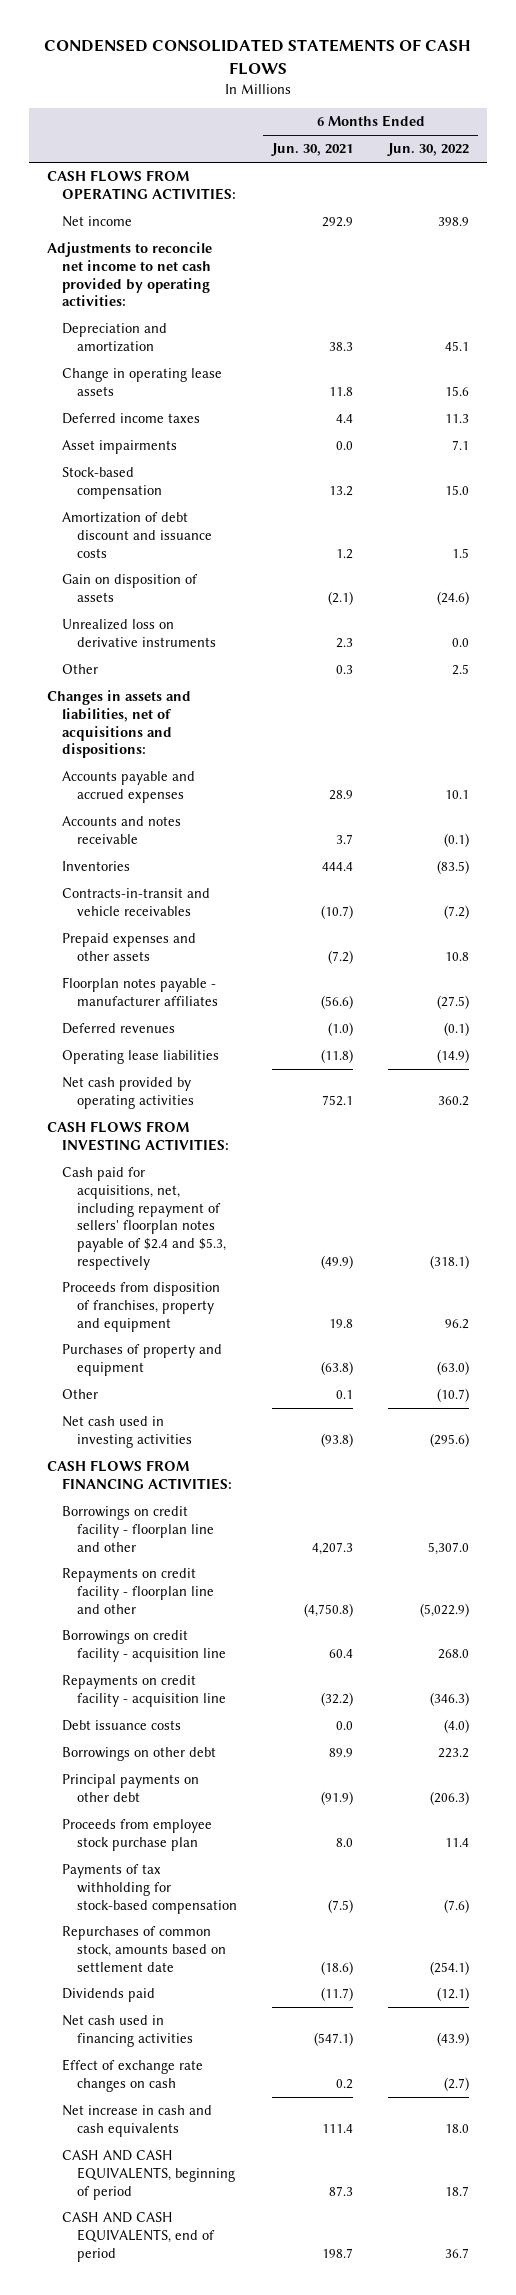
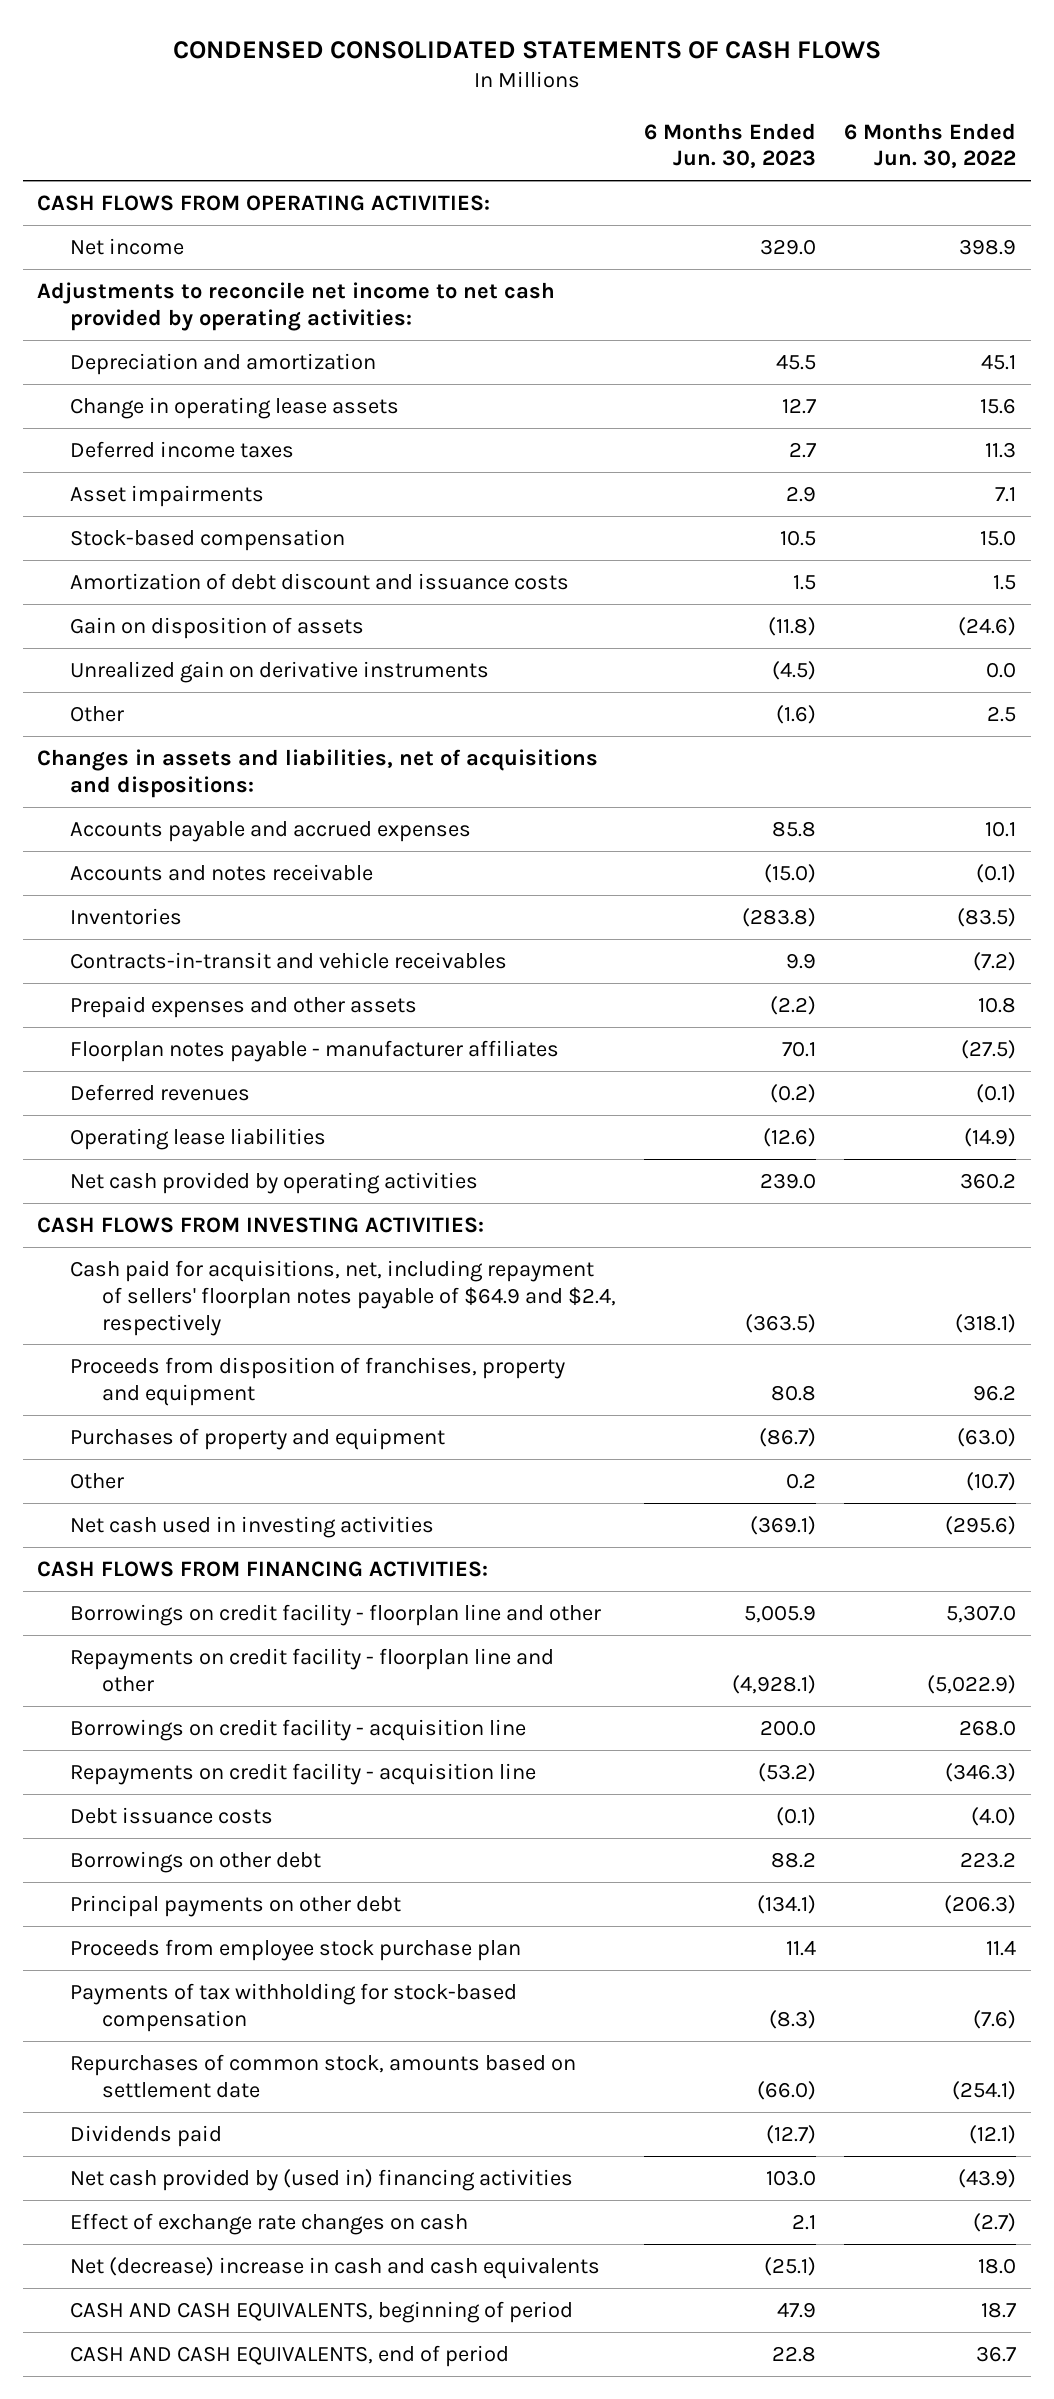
[271,143,354,157] Jun. 30, 2021 -> none
none -> [644,122,817,169] 6 Months Ended Jun. 30, 2023
[61,619,216,647] Unrealized loss on derivative instruments -> [69,660,489,683] Unrealized gain on derivative instruments
[61,1167,226,1270] Cash paid for acquisitions, net, including repayment of sellers' floorplan notes payable of $2.4 and $5.3, respectively -> [69,1259,616,1336] Cash paid for acquisitions, net, including repayment of sellers' floorplan notes payable of $64.9 and $2.4, respectively
[61,2015,193,2047] Net cash used in financing activities -> [69,2168,573,2191] Net cash provided by (used in) financing activities
[61,2105,212,2137] Net increase in cash and cash equivalents -> [69,2256,600,2279] Net (decrease) increase in cash and cash equivalents

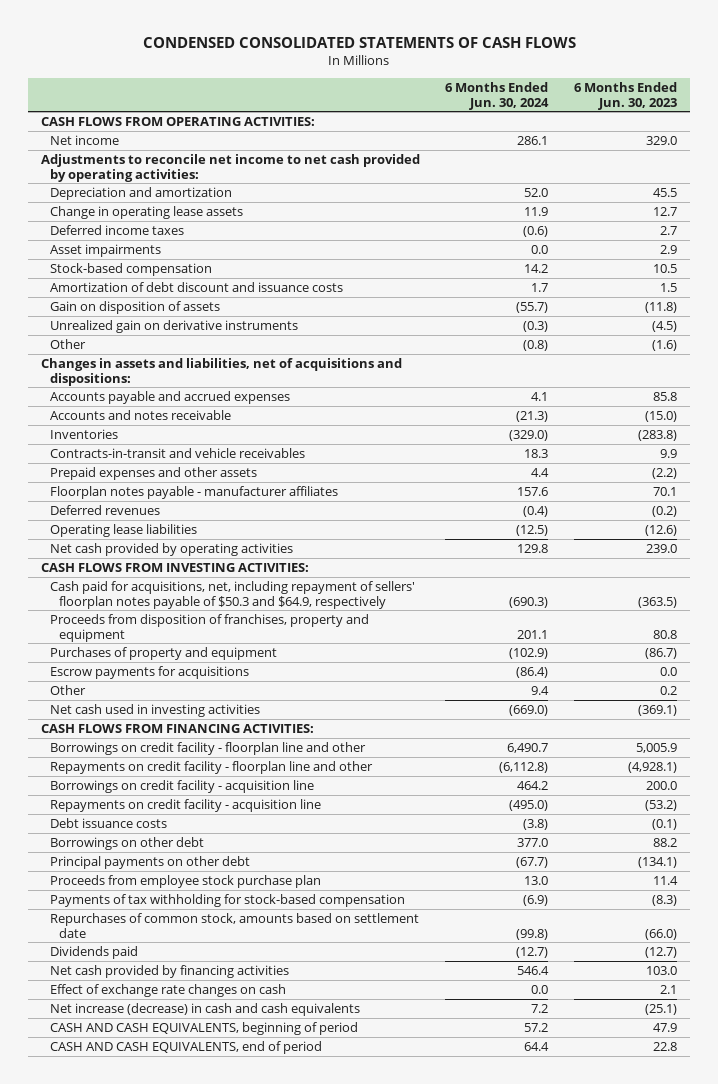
[844,122,1017,169] 6 Months Ended Jun. 30, 2022 -> none
none -> [445,81,550,110] 6 Months Ended Jun. 30, 2024
[69,1259,616,1336] Cash paid for acquisitions, net, including repayment of sellers' floorplan notes payable of $64.9 and $2.4, respectively -> [50,580,416,609] Cash paid for acquisitions, net, including repayment of sellers' floorplan notes payable of $50.3 and $64.9, respectively
none -> [50,665,250,679] Escrow payments for acquisitions
[69,2168,573,2191] Net cash provided by (used in) financing activities -> [50,964,290,978] Net cash provided by financing activities
[69,2256,600,2279] Net (decrease) increase in cash and cash equivalents -> [50,1002,361,1016] Net increase (decrease) in cash and cash equivalents

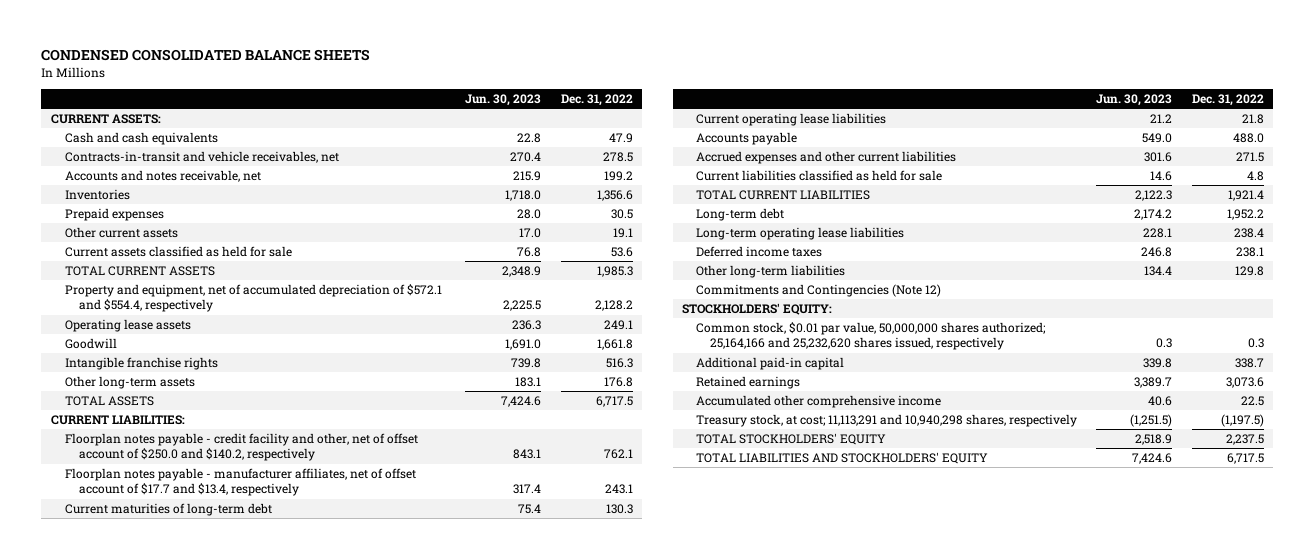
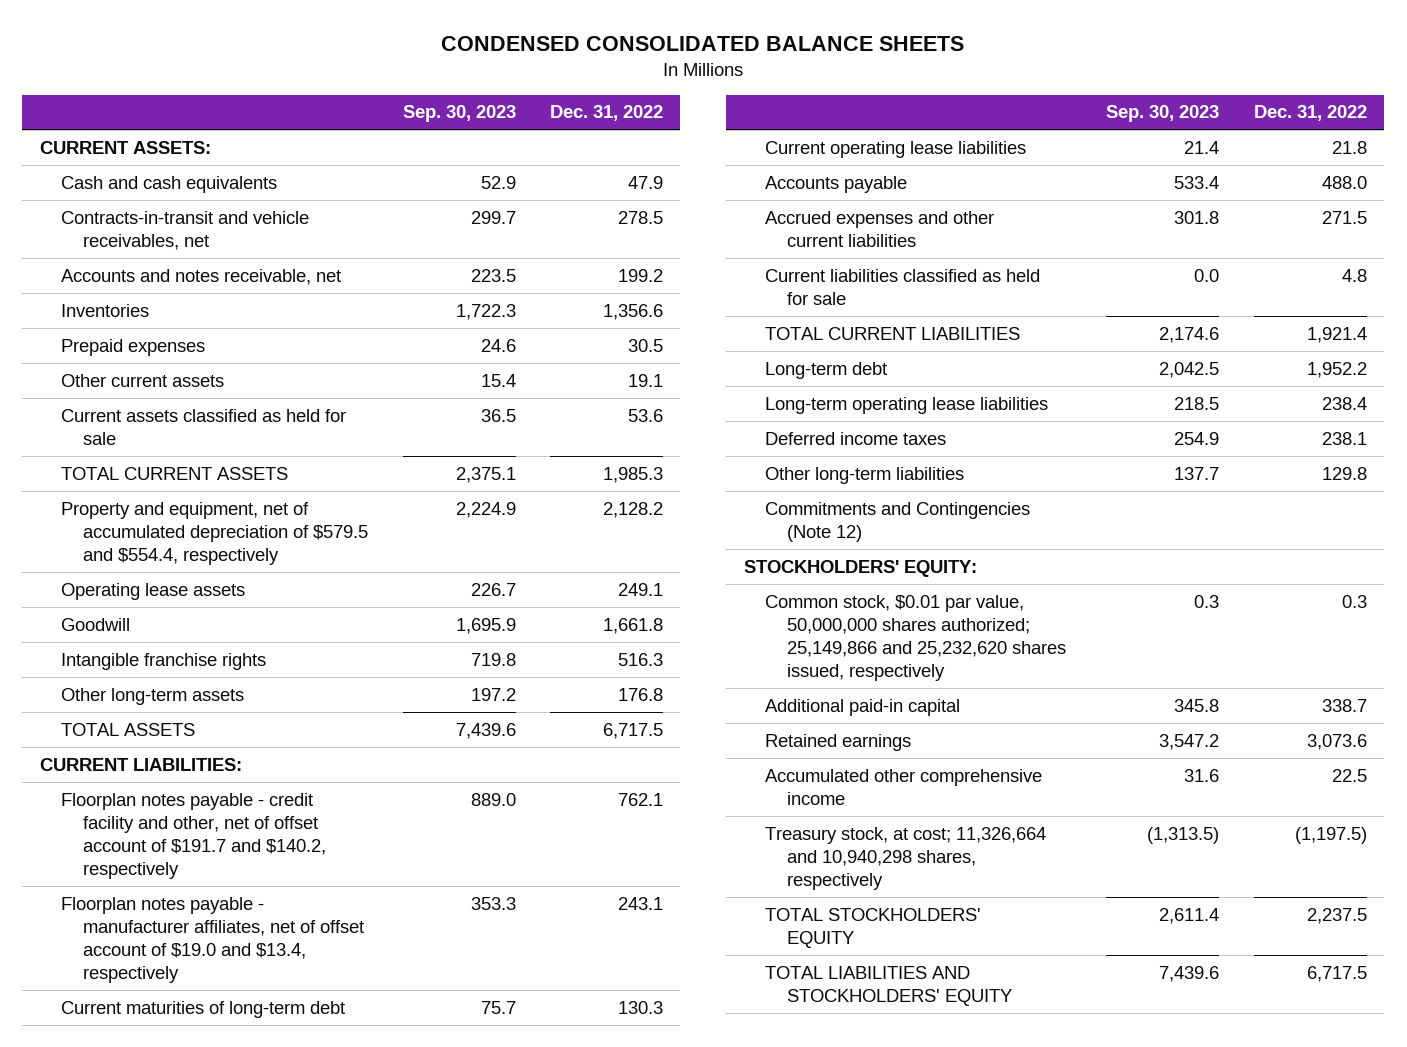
[465,93,542,106] Jun. 30, 2023 -> none
none -> [402,105,516,123] Sep. 30, 2023
[64,284,442,313] Property and equipment, net of accumulated depreciation of $572.1 and $554.4, respectively -> [61,501,369,566] Property and equipment, net of accumulated depreciation of $579.5 and $554.4, respectively
[64,433,418,462] Floorplan notes payable - credit facility and other, net of offset account of $250.0 and $140.2, respectively -> [61,792,327,880] Floorplan notes payable - credit facility and other, net of offset account of $191.7 and $140.2, respectively
[64,468,416,497] Floorplan notes payable - manufacturer affiliates, net of offset account of $17.7 and $13.4, respectively -> [61,896,365,984] Floorplan notes payable - manufacturer affiliates, net of offset account of $19.0 and $13.4, respectively
[696,322,1047,351] Common stock, $0.01 par value, 50,000,000 shares authorized; 25,164,166 and 25,232,620 shares issued, respectively -> [765,594,1067,682] Common stock, $0.01 par value, 50,000,000 shares authorized; 25,149,866 and 25,232,620 shares issued, respectively
[696,414,1078,428] Treasury stock, at cost; 11,113,291 and 10,940,298 shares, respectively -> [765,826,1047,891] Treasury stock, at cost; 11,326,664 and 10,940,298 shares, respectively

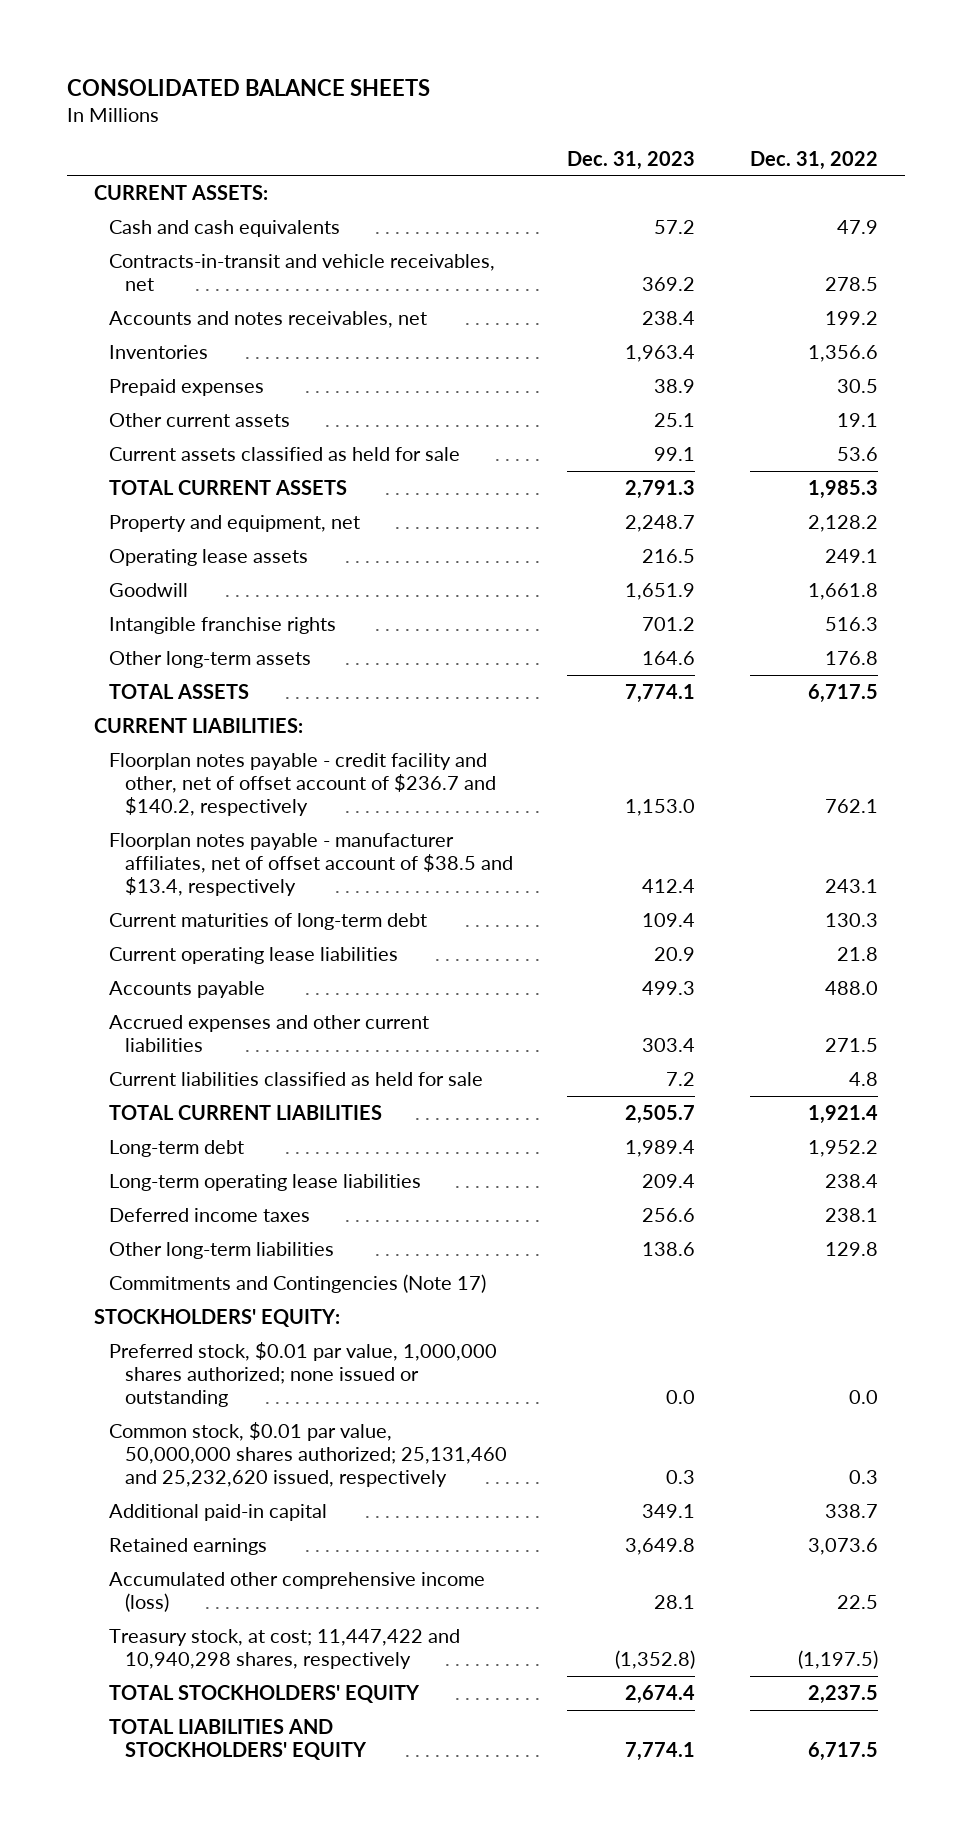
[441,36,965,52] CONDENSED CONSOLIDATED BALANCE SHEETS -> [66,79,430,97] CONSOLIDATED BALANCE SHEETS
[402,105,516,123] Sep. 30, 2023 -> none
none -> [567,150,696,170] Dec. 31, 2023
[61,268,342,285] Accounts and notes receivable, net -> [109,310,428,328] Accounts and notes receivables, net
[61,501,369,566] Property and equipment, net of accumulated depreciation of $579.5 and $554.4, respectively -> [109,514,361,532] Property and equipment, net
[61,792,327,880] Floorplan notes payable - credit facility and other, net of offset account of $191.7 and $140.2, respectively -> [109,752,496,817] Floorplan notes payable - credit facility and other, net of offset account of $236.7 and $140.2, respectively
[61,896,365,984] Floorplan notes payable - manufacturer affiliates, net of offset account of $19.0 and $13.4, respectively -> [109,832,513,897] Floorplan notes payable - manufacturer affiliates, net of offset account of $38.5 and $13.4, respectively
[765,501,1031,542] Commitments and Contingencies (Note 12) -> [109,1273,487,1293] Commitments and Contingencies (Note 17)
none -> [109,1341,498,1408] Preferred stock, $0.01 par value, 1,000,000 shares authorized; none issued or outstanding
[765,594,1067,682] Common stock, $0.01 par value, 50,000,000 shares authorized; 25,149,866 and 25,232,620 shares issued, respectively -> [109,1421,507,1488] Common stock, $0.01 par value, 50,000,000 shares authorized; 25,131,460 and 25,232,620 issued, respectively
[765,768,1043,805] Accumulated other comprehensive income -> [109,1571,486,1613] Accumulated other comprehensive income (loss)
[765,826,1047,891] Treasury stock, at cost; 11,326,664 and 10,940,298 shares, respectively -> [109,1628,461,1670] Treasury stock, at cost; 11,447,422 and 10,940,298 shares, respectively

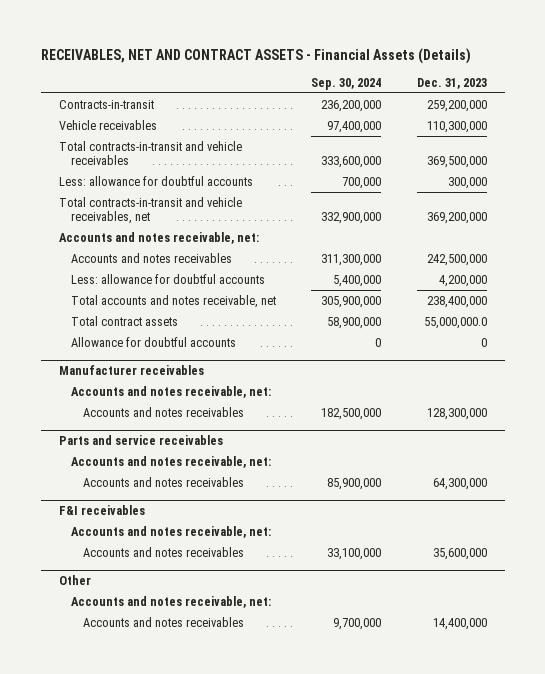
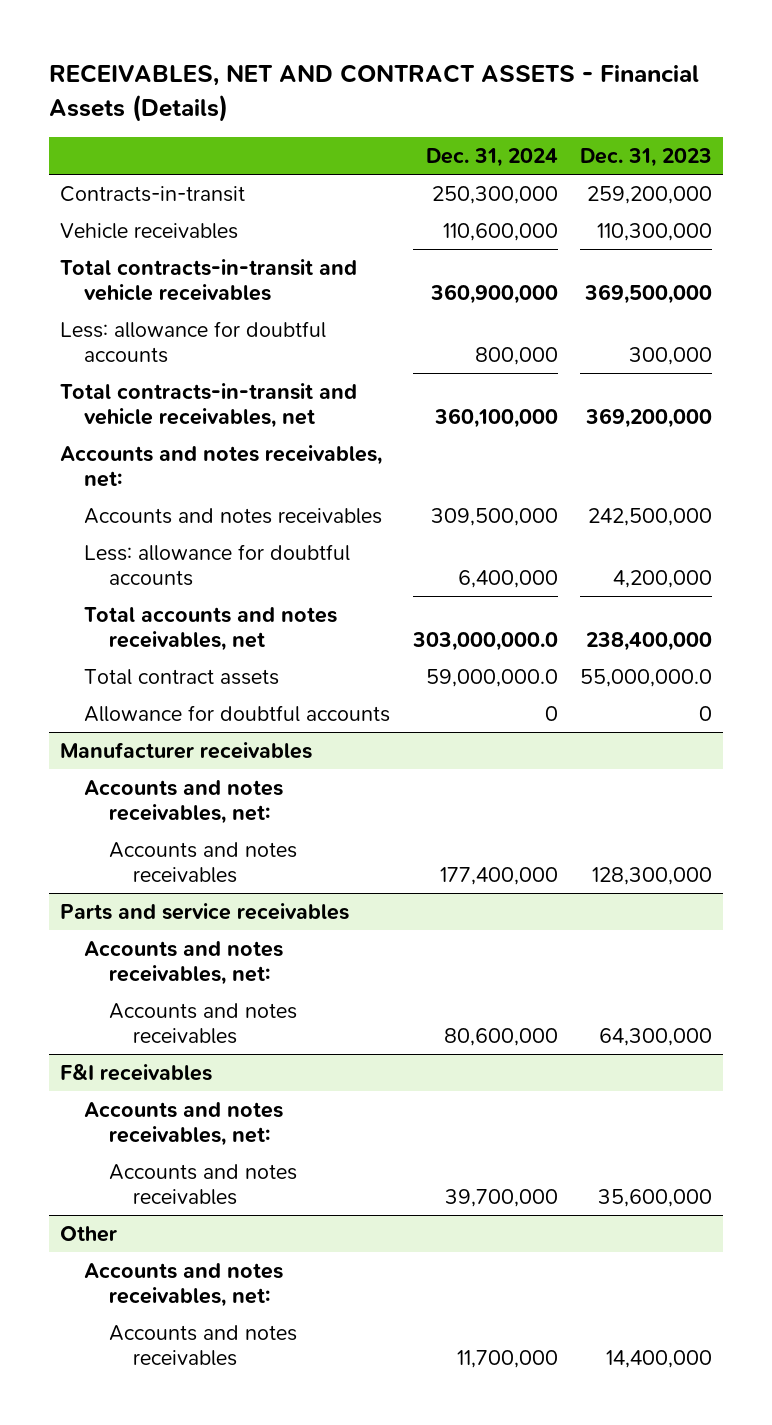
[311,77,382,90] Sep. 30, 2024 -> none
none -> [425,148,558,168] Dec. 31, 2024
[58,231,259,244] Accounts and notes receivable, net: -> [60,444,383,488] Accounts and notes receivables, net:
[70,294,276,308] Total accounts and notes receivable, net -> [84,606,338,652] Total accounts and notes receivables, net
[70,385,271,398] Accounts and notes receivable, net: -> [84,779,284,825] Accounts and notes receivables, net:
[70,455,271,468] Accounts and notes receivable, net: -> [84,940,284,986] Accounts and notes receivables, net:
[70,525,271,538] Accounts and notes receivable, net: -> [84,1101,284,1147] Accounts and notes receivables, net:
[70,595,271,608] Accounts and notes receivable, net: -> [84,1262,284,1308] Accounts and notes receivables, net:

